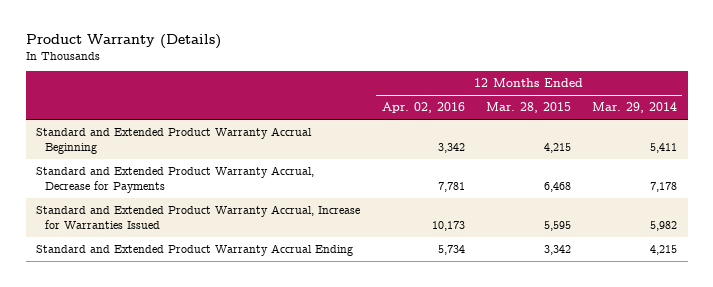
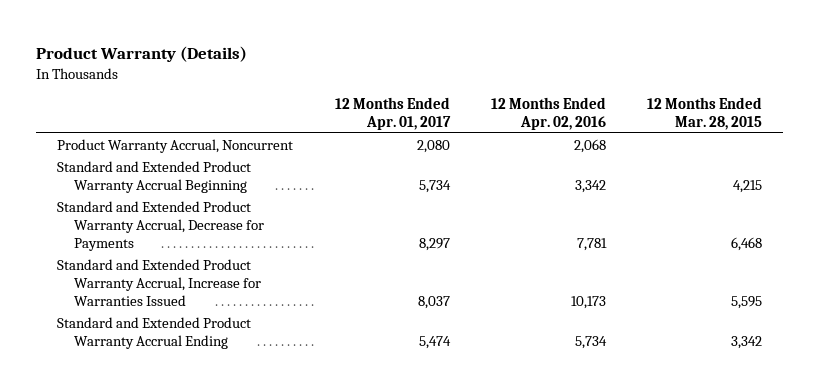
[592,102,678,114] Mar. 29, 2014 -> none
none -> [334,97,451,130] 12 Months Ended Apr. 01, 2017
none -> [57,138,294,153] Product Warranty Accrual, Noncurrent

